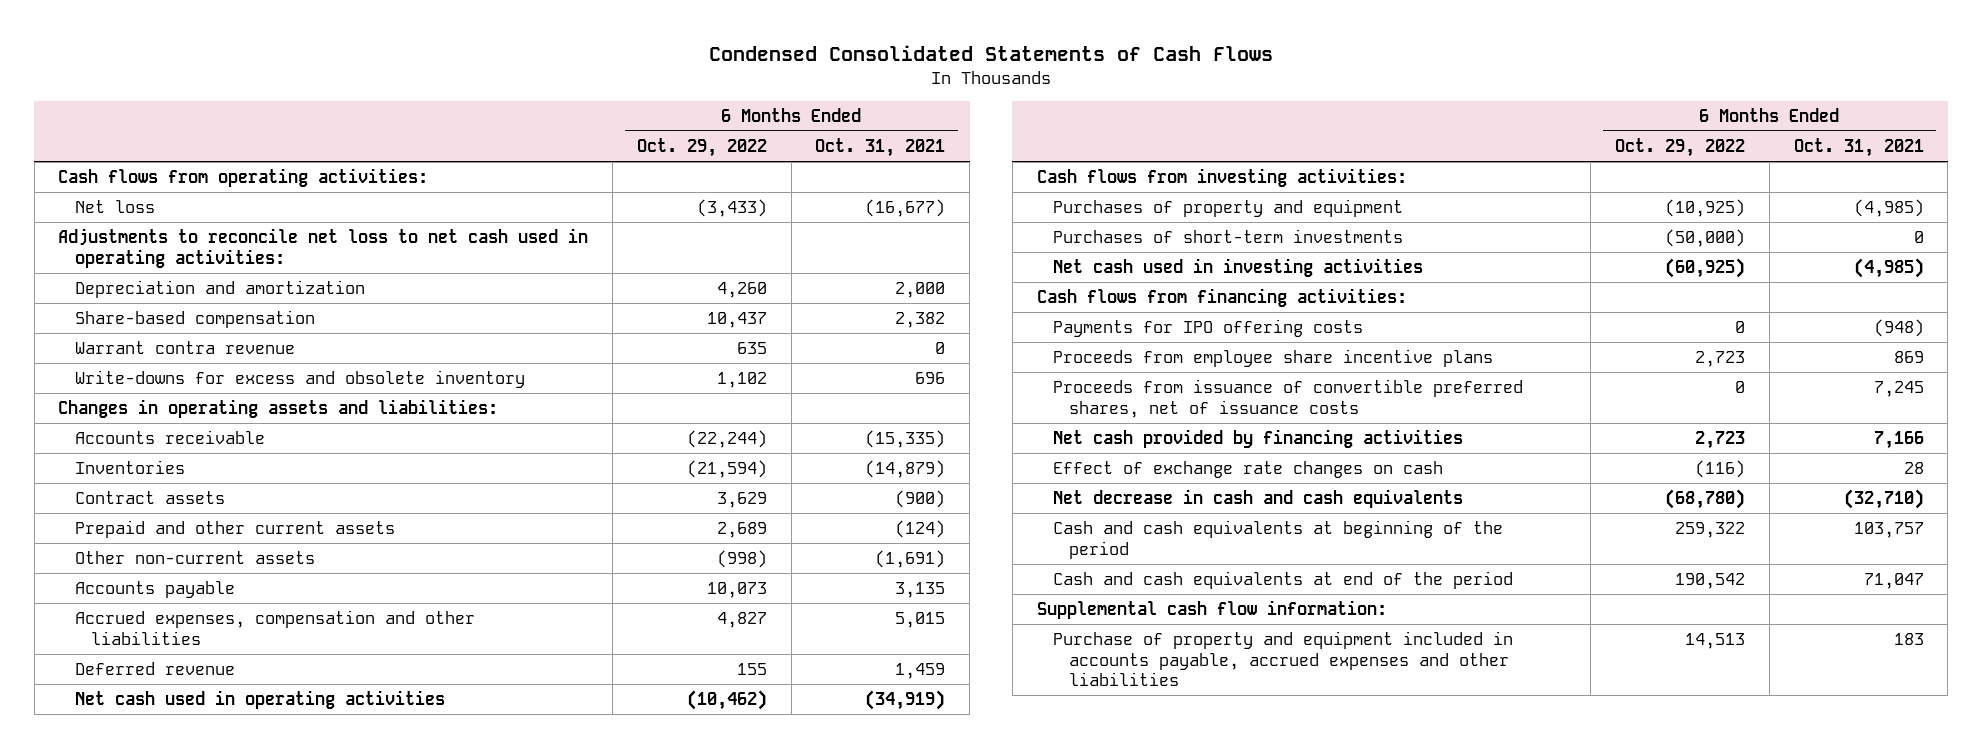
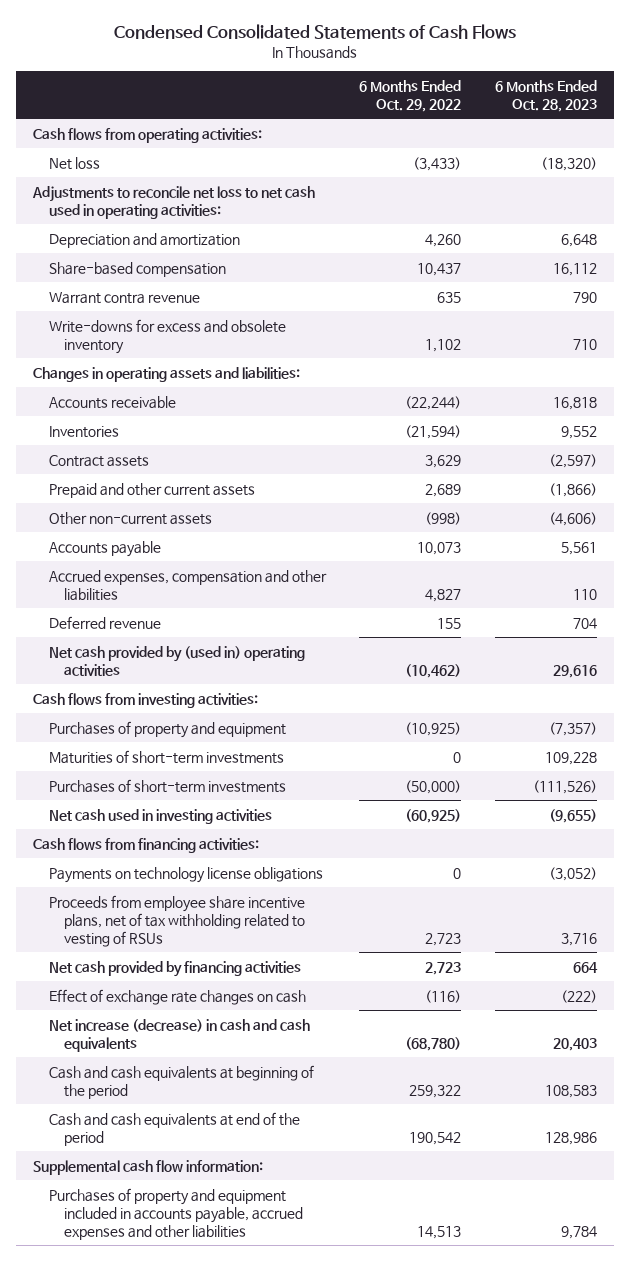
[815,137,946,157] Oct. 31, 2021 -> none
none -> [495,79,598,113] 6 Months Ended Oct. 28, 2023
[74,690,445,710] Net cash used in operating activities -> [48,645,305,676] Net cash provided by (used in) operating activities
none -> [48,749,284,764] Maturities of short-term investments
[1053,319,1364,338] Payments for IPO offering costs -> none
[1053,379,1524,418] Proceeds from issuance of convertible preferred shares, net of issuance costs -> none
none -> [48,866,323,883] Payments on technology license obligations
[1053,349,1494,368] Proceeds from employee share incentive plans -> [48,894,306,948] Proceeds from employee share incentive plans, net of tax withholding related to vesting of RSUs
[1053,489,1464,509] Net decrease in cash and cash equivalents -> [48,1018,310,1052] Net increase (decrease) in cash and cash equivalents
[1053,631,1514,687] Purchase of property and equipment included in accounts payable, accrued expenses and other liabilities -> [48,1187,304,1241] Purchases of property and equipment included in accounts payable, accrued expenses and other liabilities

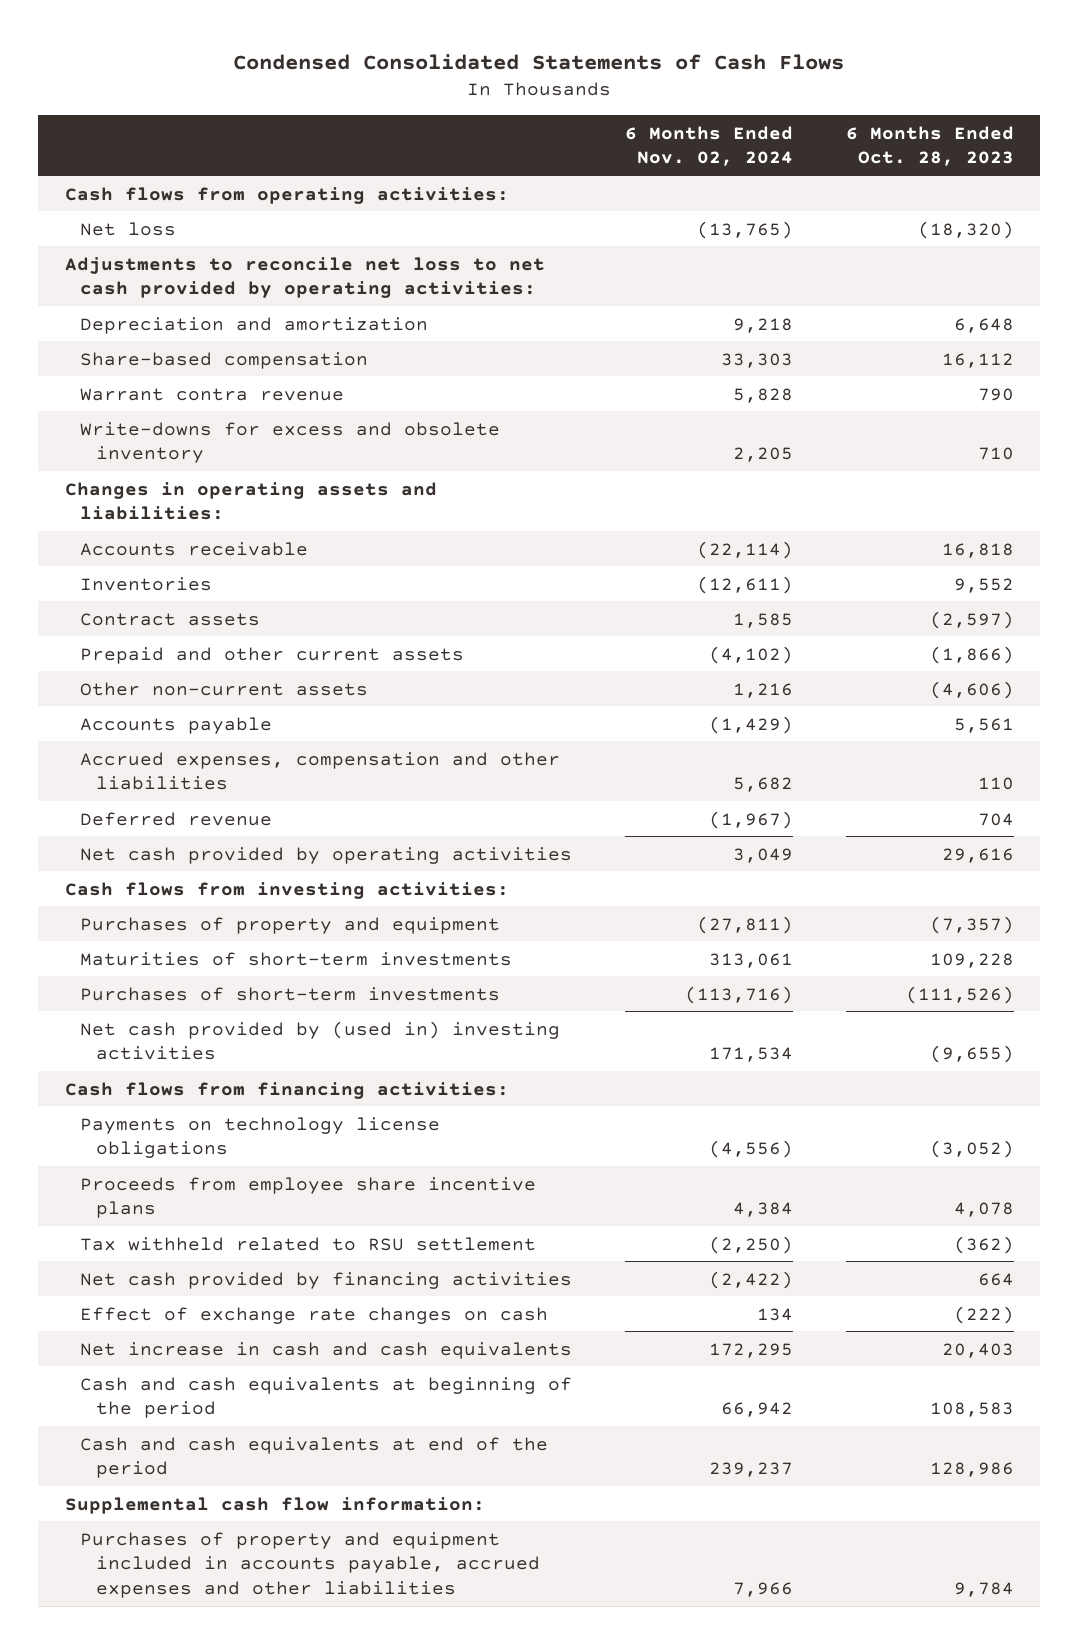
[359,79,462,113] 6 Months Ended Oct. 29, 2022 -> none
none -> [625,125,794,167] 6 Months Ended Nov. 02, 2024
[31,185,315,219] Adjustments to reconcile net loss to net cash used in operating activities: -> [64,256,545,299] Adjustments to reconcile net loss to net cash provided by operating activities:
[48,645,305,676] Net cash provided by (used in) operating activities -> [80,846,573,864] Net cash provided by operating activities
[48,808,272,824] Net cash used in investing activities -> [80,1020,561,1061] Net cash provided by (used in) investing activities
[48,894,306,948] Proceeds from employee share incentive plans, net of tax withholding related to vesting of RSUs -> [80,1176,537,1219] Proceeds from employee share incentive plans
[561,933,598,947] 3,716 -> [953,1202,1014,1218] 4,078
none -> [80,1236,537,1251] Tax withheld related to RSU settlement
[48,1018,310,1052] Net increase (decrease) in cash and cash equivalents -> [80,1341,573,1359] Net increase in cash and cash equivalents

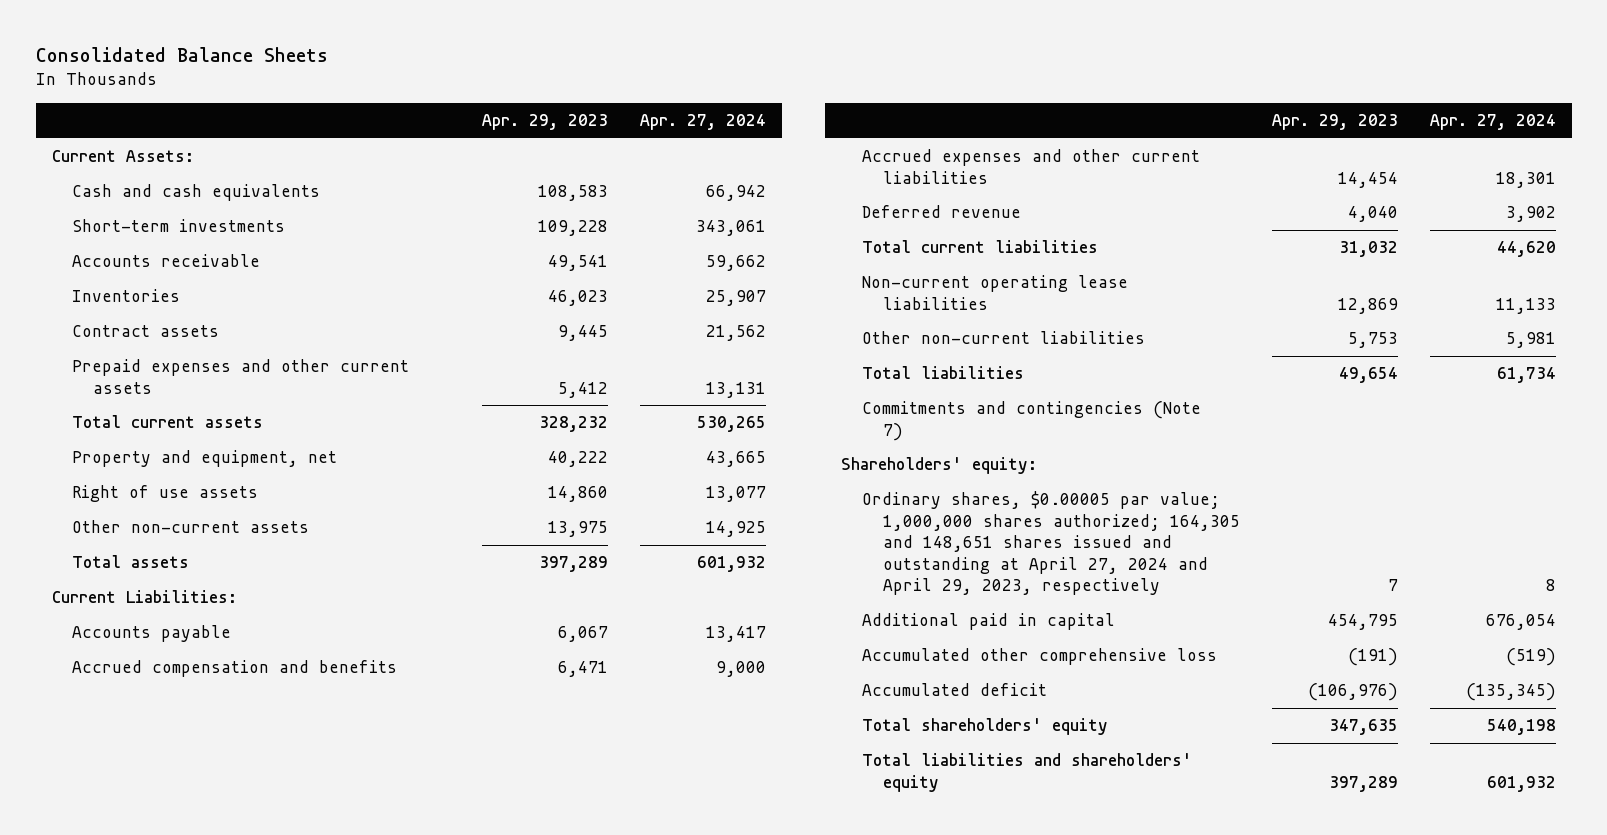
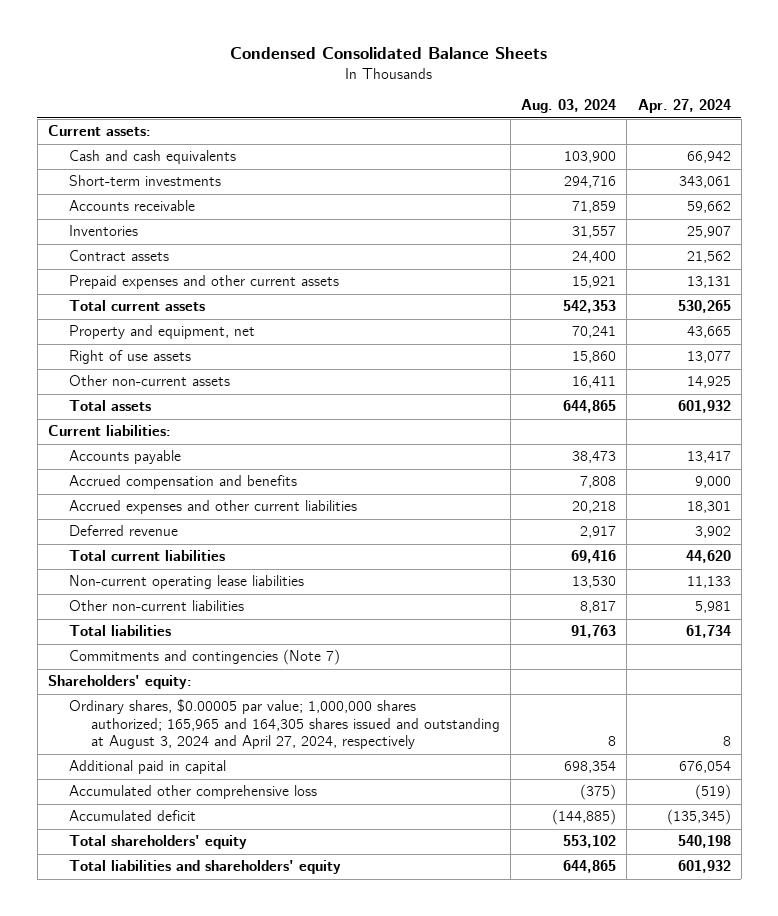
[35,47,328,63] Consolidated Balance Sheets -> [230,47,548,60] Condensed Consolidated Balance Sheets
[482,114,609,131] Apr. 29, 2023 -> none
none -> [521,99,617,114] Aug. 03, 2024
[51,150,194,163] Current Assets: -> [47,125,151,137] Current assets:
[51,590,237,604] Current Liabilities: -> [47,425,171,437] Current liabilities:
[862,491,1241,596] Ordinary shares, $0.00005 par value; 1,000,000 shares authorized; 164,305 and 148,651 shares issued and outstanding at April 27, 2024 and April 29, 2023, respectively -> [69,699,500,750] Ordinary shares, $0.00005 par value; 1,000,000 shares authorized; 165,965 and 164,305 shares issued and outstanding at August 3, 2024 and April 27, 2024, respectively

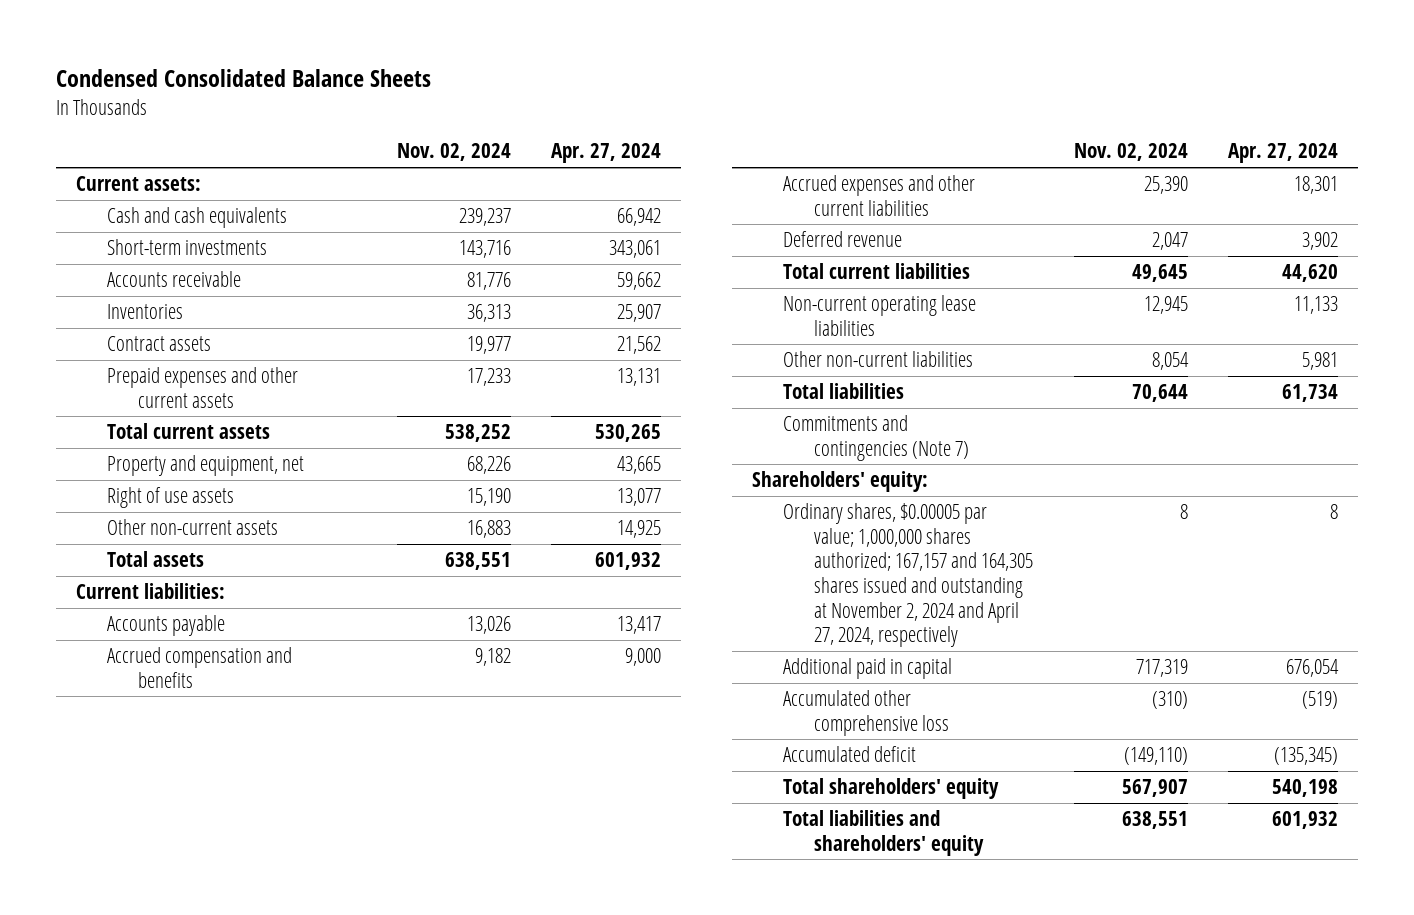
[521,99,617,114] Aug. 03, 2024 -> none
none -> [397,143,512,162] Nov. 02, 2024
[69,699,500,750] Ordinary shares, $0.00005 par value; 1,000,000 shares authorized; 165,965 and 164,305 shares issued and outstanding at August 3, 2024 and April 27, 2024, respectively -> [783,503,1034,648] Ordinary shares, $0.00005 par value; 1,000,000 shares authorized; 167,157 and 164,305 shares issued and outstanding at November 2, 2024 and April 27, 2024, respectively

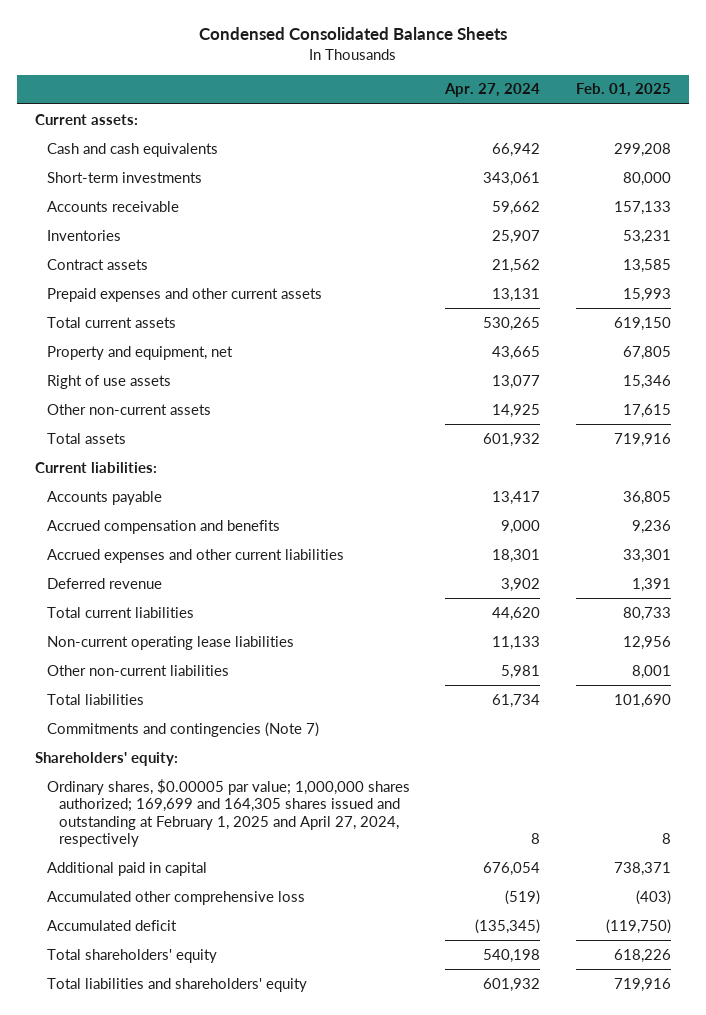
[397,143,512,162] Nov. 02, 2024 -> none
none -> [576,83,672,98] Feb. 01, 2025
[783,503,1034,648] Ordinary shares, $0.00005 par value; 1,000,000 shares authorized; 167,157 and 164,305 shares issued and outstanding at November 2, 2024 and April 27, 2024, respectively -> [46,778,410,848] Ordinary shares, $0.00005 par value; 1,000,000 shares authorized; 169,699 and 164,305 shares issued and outstanding at February 1, 2025 and April 27, 2024, respectively

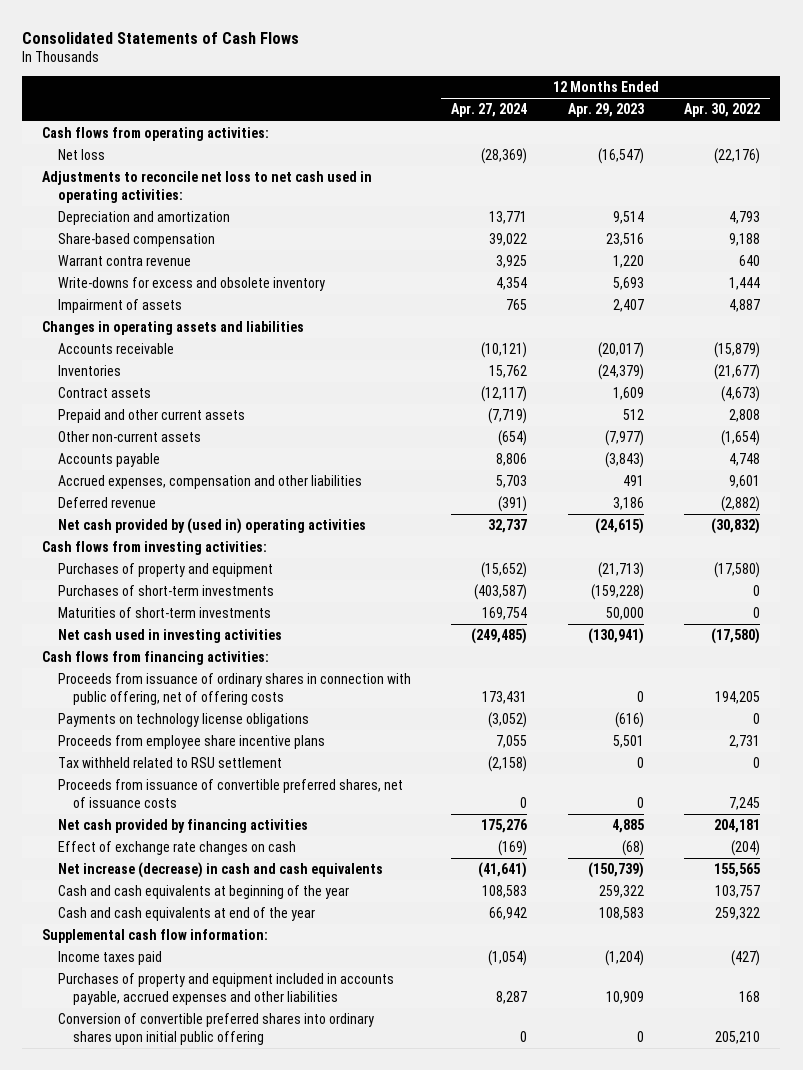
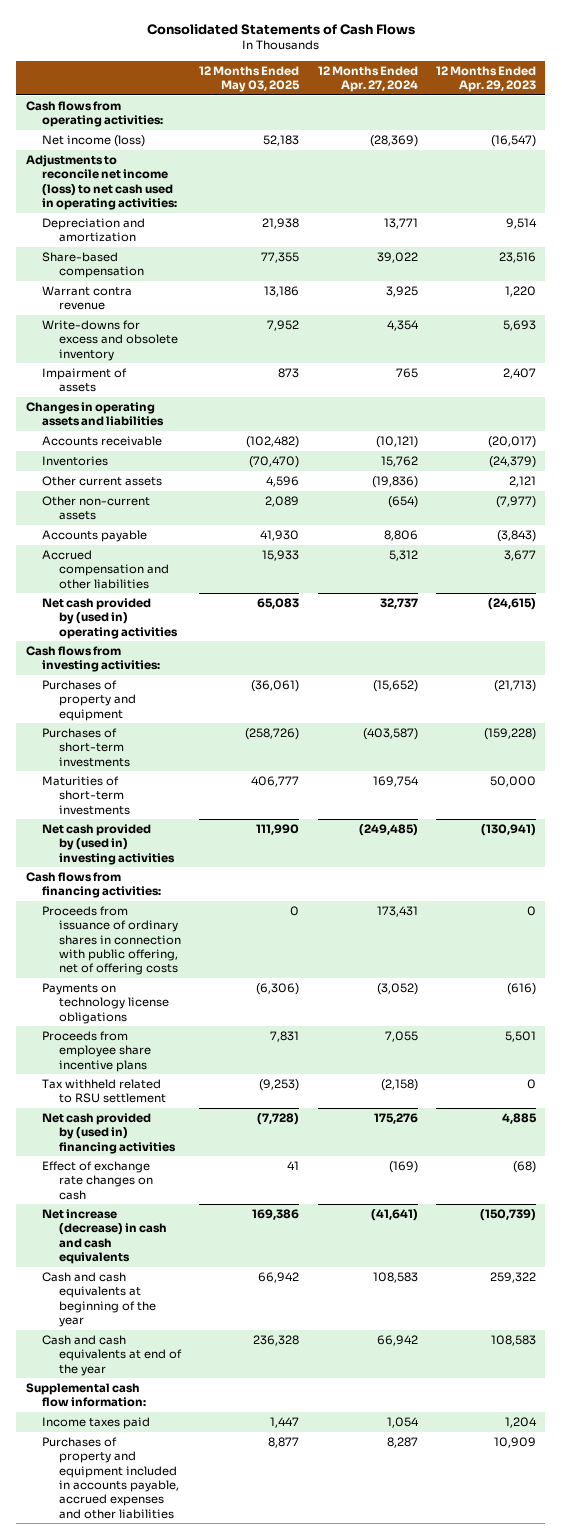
[684,103,761,118] Apr. 30, 2022 -> none
none -> [199,65,301,93] 12 Months Ended May 03, 2025
[57,149,105,161] Net loss -> [42,134,146,147] Net income (loss)
[42,171,373,203] Adjustments to reconcile net loss to net cash used in operating activities: -> [25,154,178,211] Adjustments to reconcile net income (loss) to net cash used in operating activities:
[57,387,151,399] Contract assets -> none
[57,409,245,424] Prepaid and other current assets -> [42,475,163,486] Other current assets
[488,408,528,425] (7,719) -> [371,475,418,488] (19,836)
[622,409,644,421] 512 -> [509,475,537,487] 2,121
[57,497,156,509] Deferred revenue -> none
[57,475,362,490] Accrued expenses, compensation and other liabilities -> [42,549,169,589] Accrued compensation and other liabilities
[496,475,528,489] 5,703 -> [388,549,418,561] 5,312
[622,475,644,487] 491 -> [504,549,537,561] 3,677
[57,629,282,644] Net cash used in investing activities -> [42,823,175,865] Net cash provided by (used in) investing activities
[57,779,403,808] Proceeds from issuance of convertible preferred shares, net of issuance costs -> none
[57,819,308,834] Net cash provided by financing activities -> [42,1112,176,1154] Net cash provided by (used in) financing activities
[488,950,528,967] (1,054) -> [386,1416,419,1428] 1,054
[604,950,644,967] (1,204) -> [505,1416,538,1428] 1,204
[57,1013,374,1045] Conversion of convertible preferred shares into ordinary shares upon initial public offering -> none

